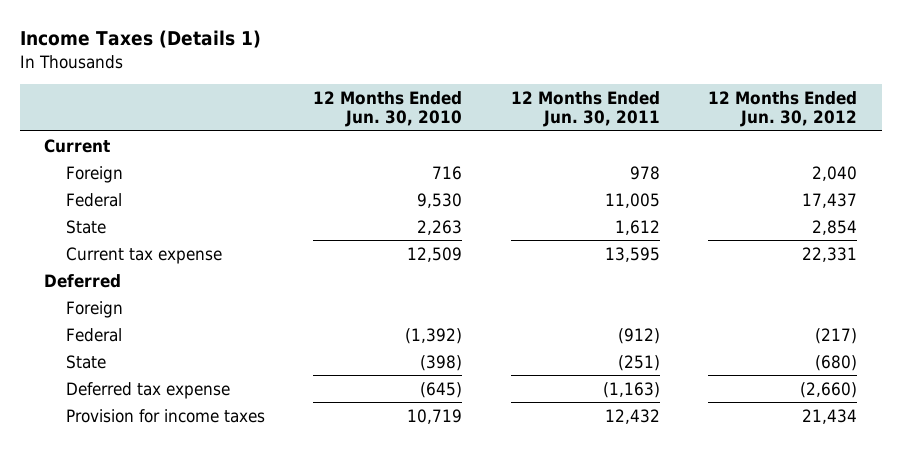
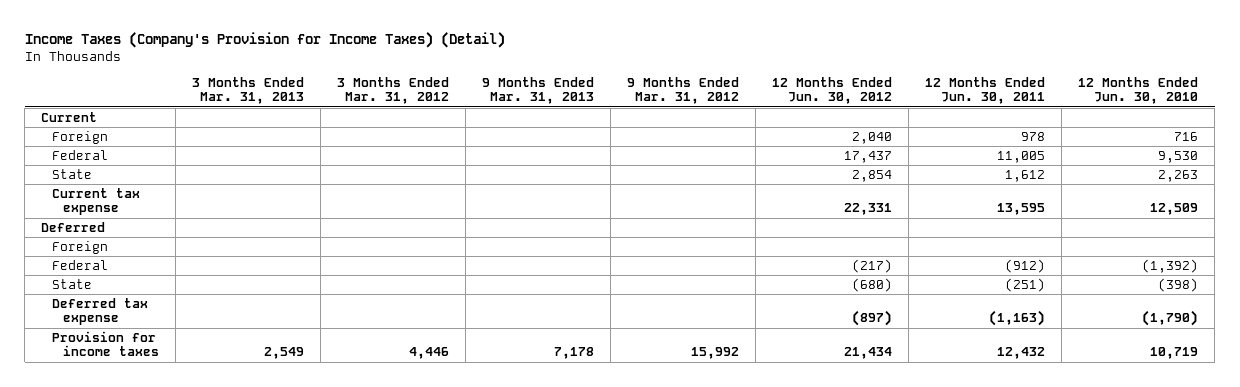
[19,30,261,49] Income Taxes (Details 1) -> [24,32,505,49] Income Taxes (Company's Provision for Income Taxes) (Detail)
none -> [192,76,305,105] 3 Months Ended Mar. 31, 2013
none -> [337,76,450,105] 3 Months Ended Mar. 31, 2012
none -> [482,76,595,105] 9 Months Ended Mar. 31, 2013
none -> [627,76,740,105] 9 Months Ended Mar. 31, 2012
[420,381,463,398] (645) -> [1142,310,1199,327] (1,790)
[800,381,858,398] (2,660) -> [852,310,893,327] (897)

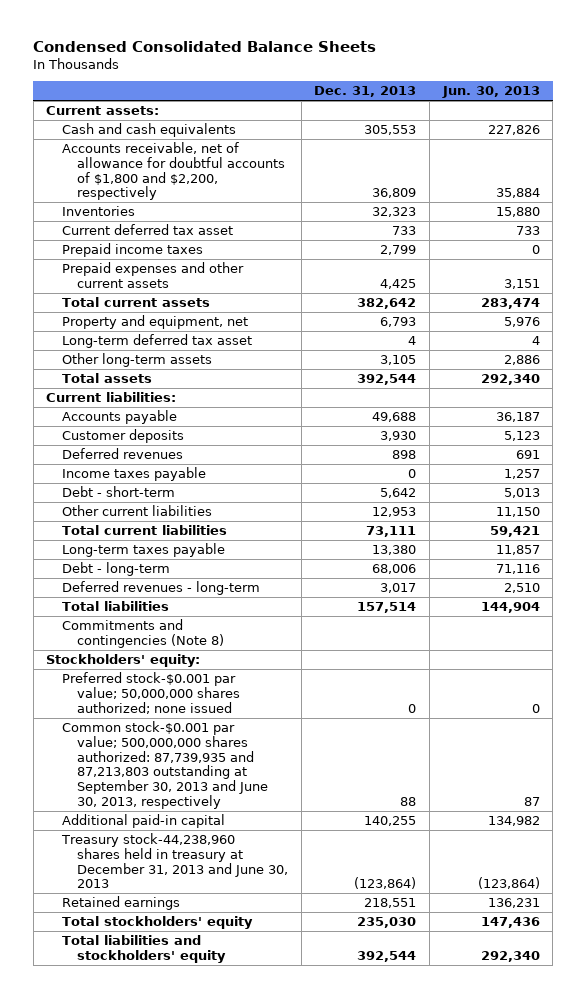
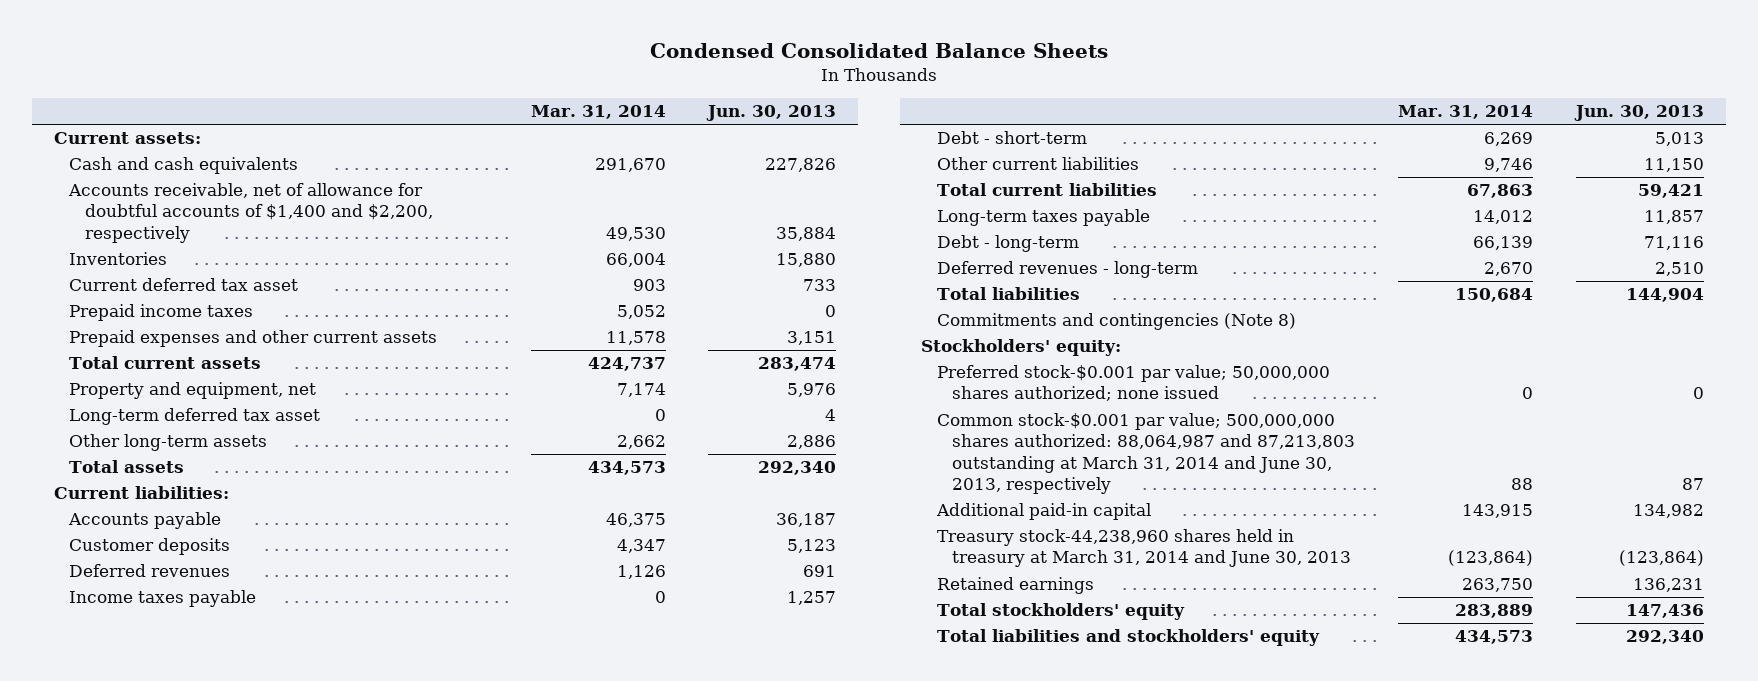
[314,86,417,98] Dec. 31, 2013 -> none
none -> [530,105,666,120] Mar. 31, 2014
[61,141,286,201] Accounts receivable, net of allowance for doubtful accounts of $1,800 and $2,200, respectively -> [68,183,433,243] Accounts receivable, net of allowance for doubtful accounts of $1,400 and $2,200, respectively
[61,720,269,810] Common stock-$0.001 par value; 500,000,000 shares authorized: 87,739,935 and 87,213,803 outstanding at September 30, 2013 and June 30, 2013, respectively -> [936,413,1356,494] Common stock-$0.001 par value; 500,000,000 shares authorized: 88,064,987 and 87,213,803 outstanding at March 31, 2014 and June 30, 2013, respectively
[60,832,289,889] Treasury stock-44,238,960 shares held in treasury at December 31, 2013 and June 30, 2013 -> [936,529,1352,568] Treasury stock-44,238,960 shares held in treasury at March 31, 2014 and June 30, 2013

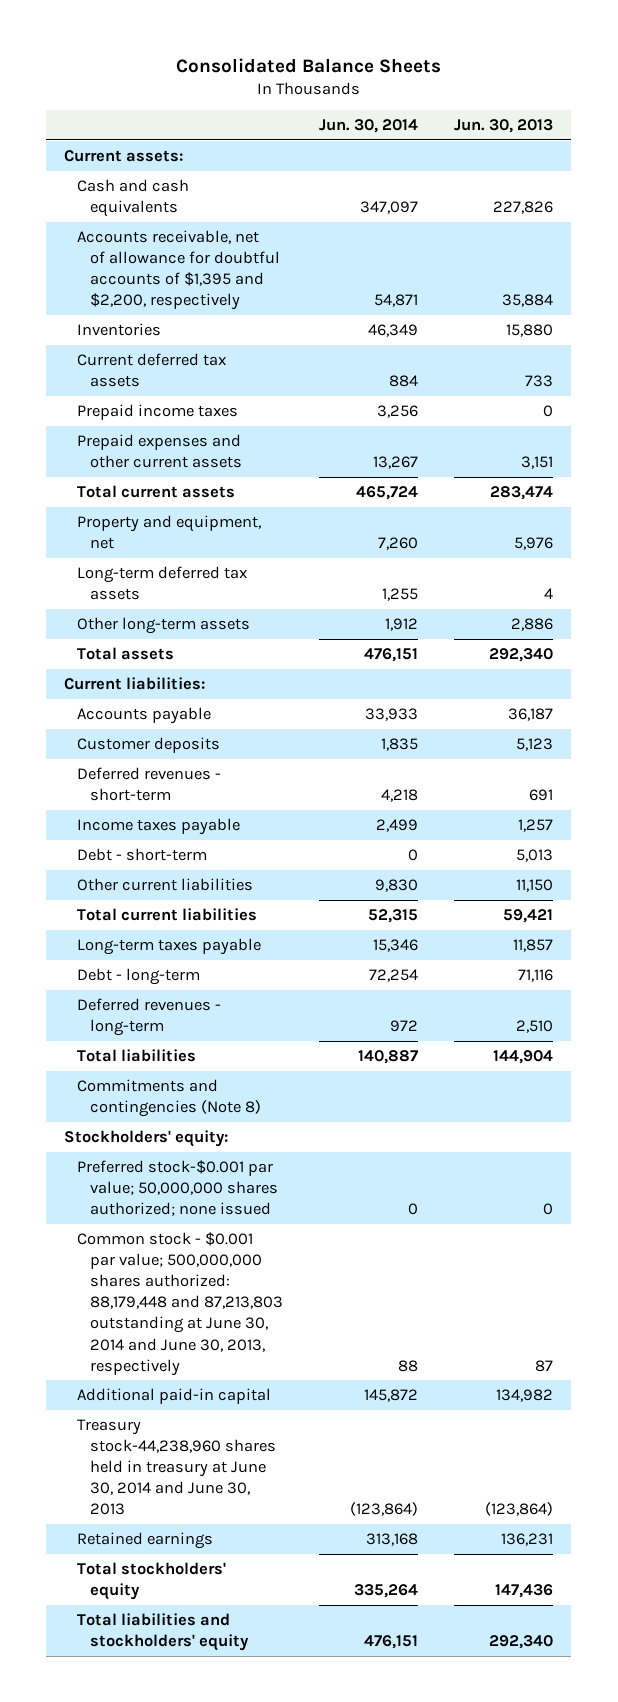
[649,43,1108,59] Condensed Consolidated Balance Sheets -> [175,57,441,73] Consolidated Balance Sheets
[530,105,666,120] Mar. 31, 2014 -> none
none -> [318,118,418,133] Jun. 30, 2014
[68,183,433,243] Accounts receivable, net of allowance for doubtful accounts of $1,400 and $2,200, respectively -> [76,230,280,311] Accounts receivable, net of allowance for doubtful accounts of $1,395 and $2,200, respectively
[69,278,299,292] Current deferred tax asset -> [76,353,226,388] Current deferred tax assets
[69,408,321,426] Long-term deferred tax asset -> [76,566,247,601] Long-term deferred tax assets
[69,564,231,578] Deferred revenues -> [76,767,221,802] Deferred revenues - short-term
[936,413,1356,494] Common stock-$0.001 par value; 500,000,000 shares authorized: 88,064,987 and 87,213,803 outstanding at March 31, 2014 and June 30, 2013, respectively -> [76,1232,283,1376] Common stock - $0.001 par value; 500,000,000 shares authorized: 88,179,448 and 87,213,803 outstanding at June 30, 2014 and June 30, 2013, respectively
[936,529,1352,568] Treasury stock-44,238,960 shares held in treasury at March 31, 2014 and June 30, 2013 -> [76,1419,276,1516] Treasury stock-44,238,960 shares held in treasury at June 30, 2014 and June 30, 2013

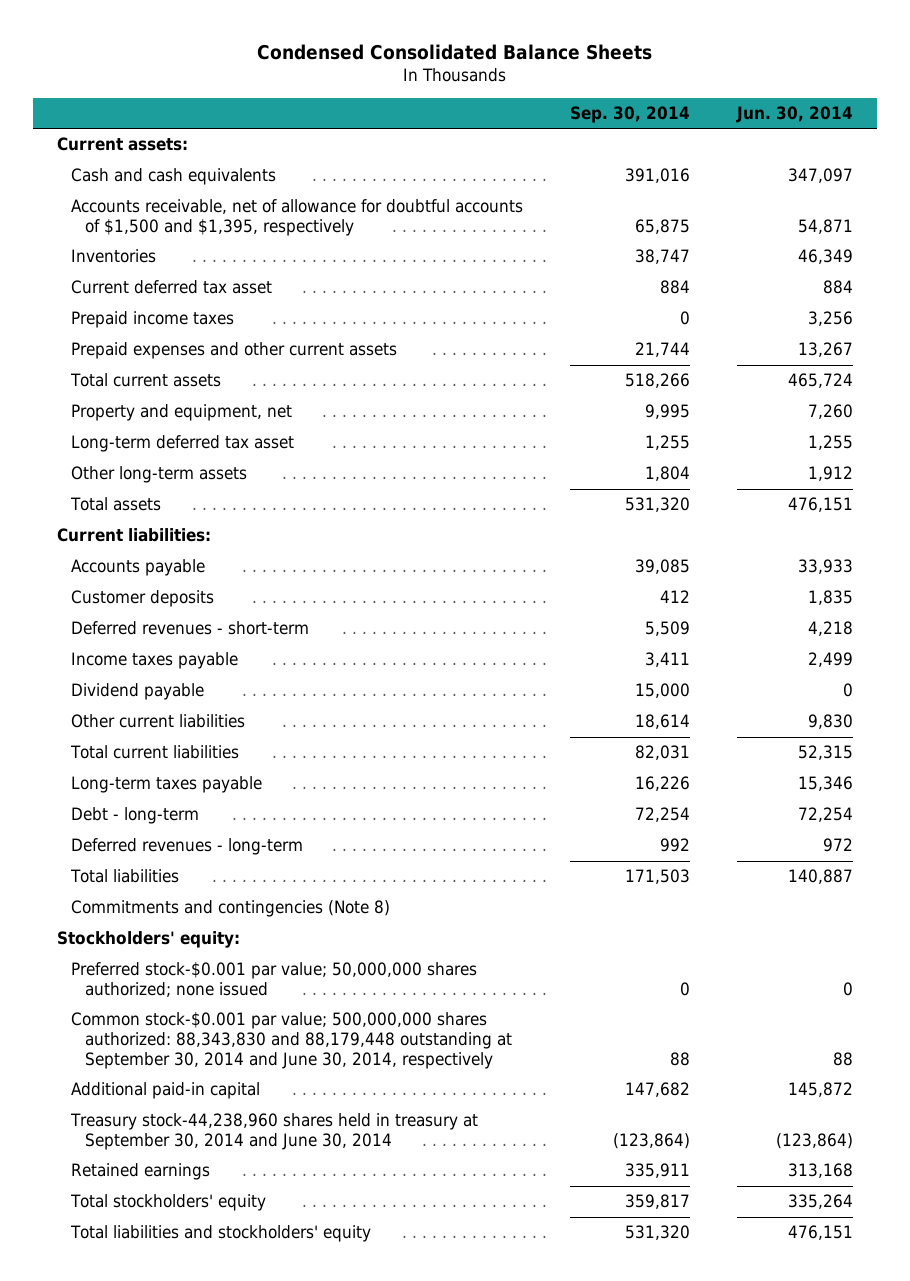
[175,57,441,73] Consolidated Balance Sheets -> [257,43,653,60] Condensed Consolidated Balance Sheets
[454,118,554,133] Jun. 30, 2013 -> none
none -> [570,106,691,124] Sep. 30, 2014
[76,230,280,311] Accounts receivable, net of allowance for doubtful accounts of $1,395 and $2,200, respectively -> [71,199,524,237] Accounts receivable, net of allowance for doubtful accounts of $1,500 and $1,395, respectively
[76,353,226,388] Current deferred tax assets -> [71,280,273,295] Current deferred tax asset
[76,566,247,601] Long-term deferred tax assets -> [71,435,295,453] Long-term deferred tax asset
[76,848,207,862] Debt - short-term -> none
none -> [71,683,205,701] Dividend payable
[76,1232,283,1376] Common stock - $0.001 par value; 500,000,000 shares authorized: 88,179,448 and 87,213,803 outstanding at June 30, 2014 and June 30, 2013, respectively -> [71,1012,513,1069] Common stock-$0.001 par value; 500,000,000 shares authorized: 88,343,830 and 88,179,448 outstanding at September 30, 2014 and June 30, 2014, respectively
[76,1419,276,1516] Treasury stock-44,238,960 shares held in treasury at June 30, 2014 and June 30, 2013 -> [70,1113,479,1151] Treasury stock-44,238,960 shares held in treasury at September 30, 2014 and June 30, 2014

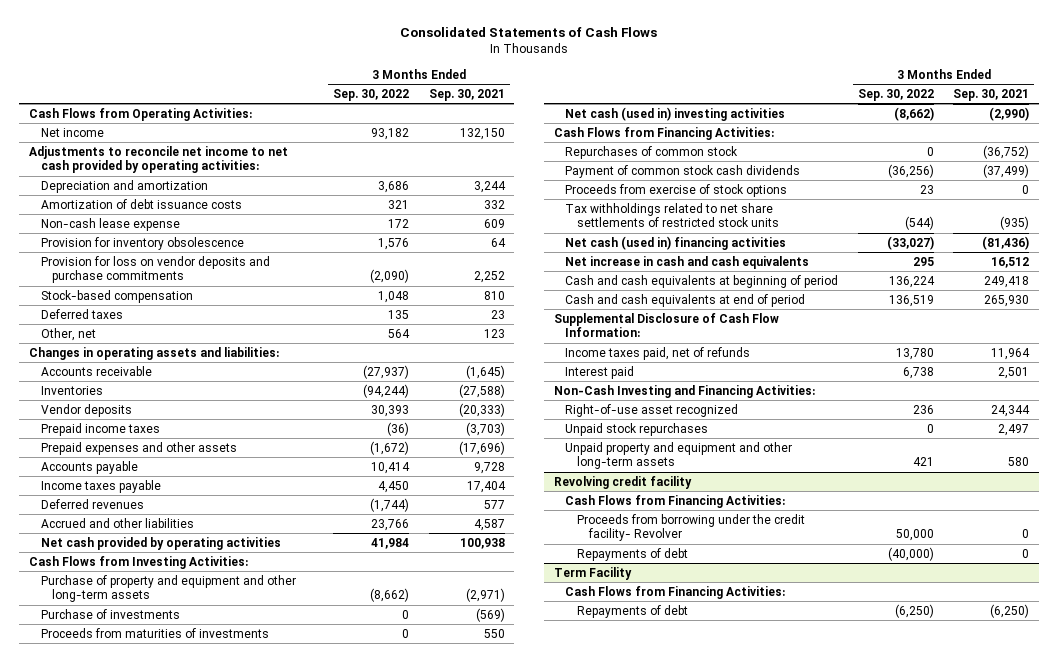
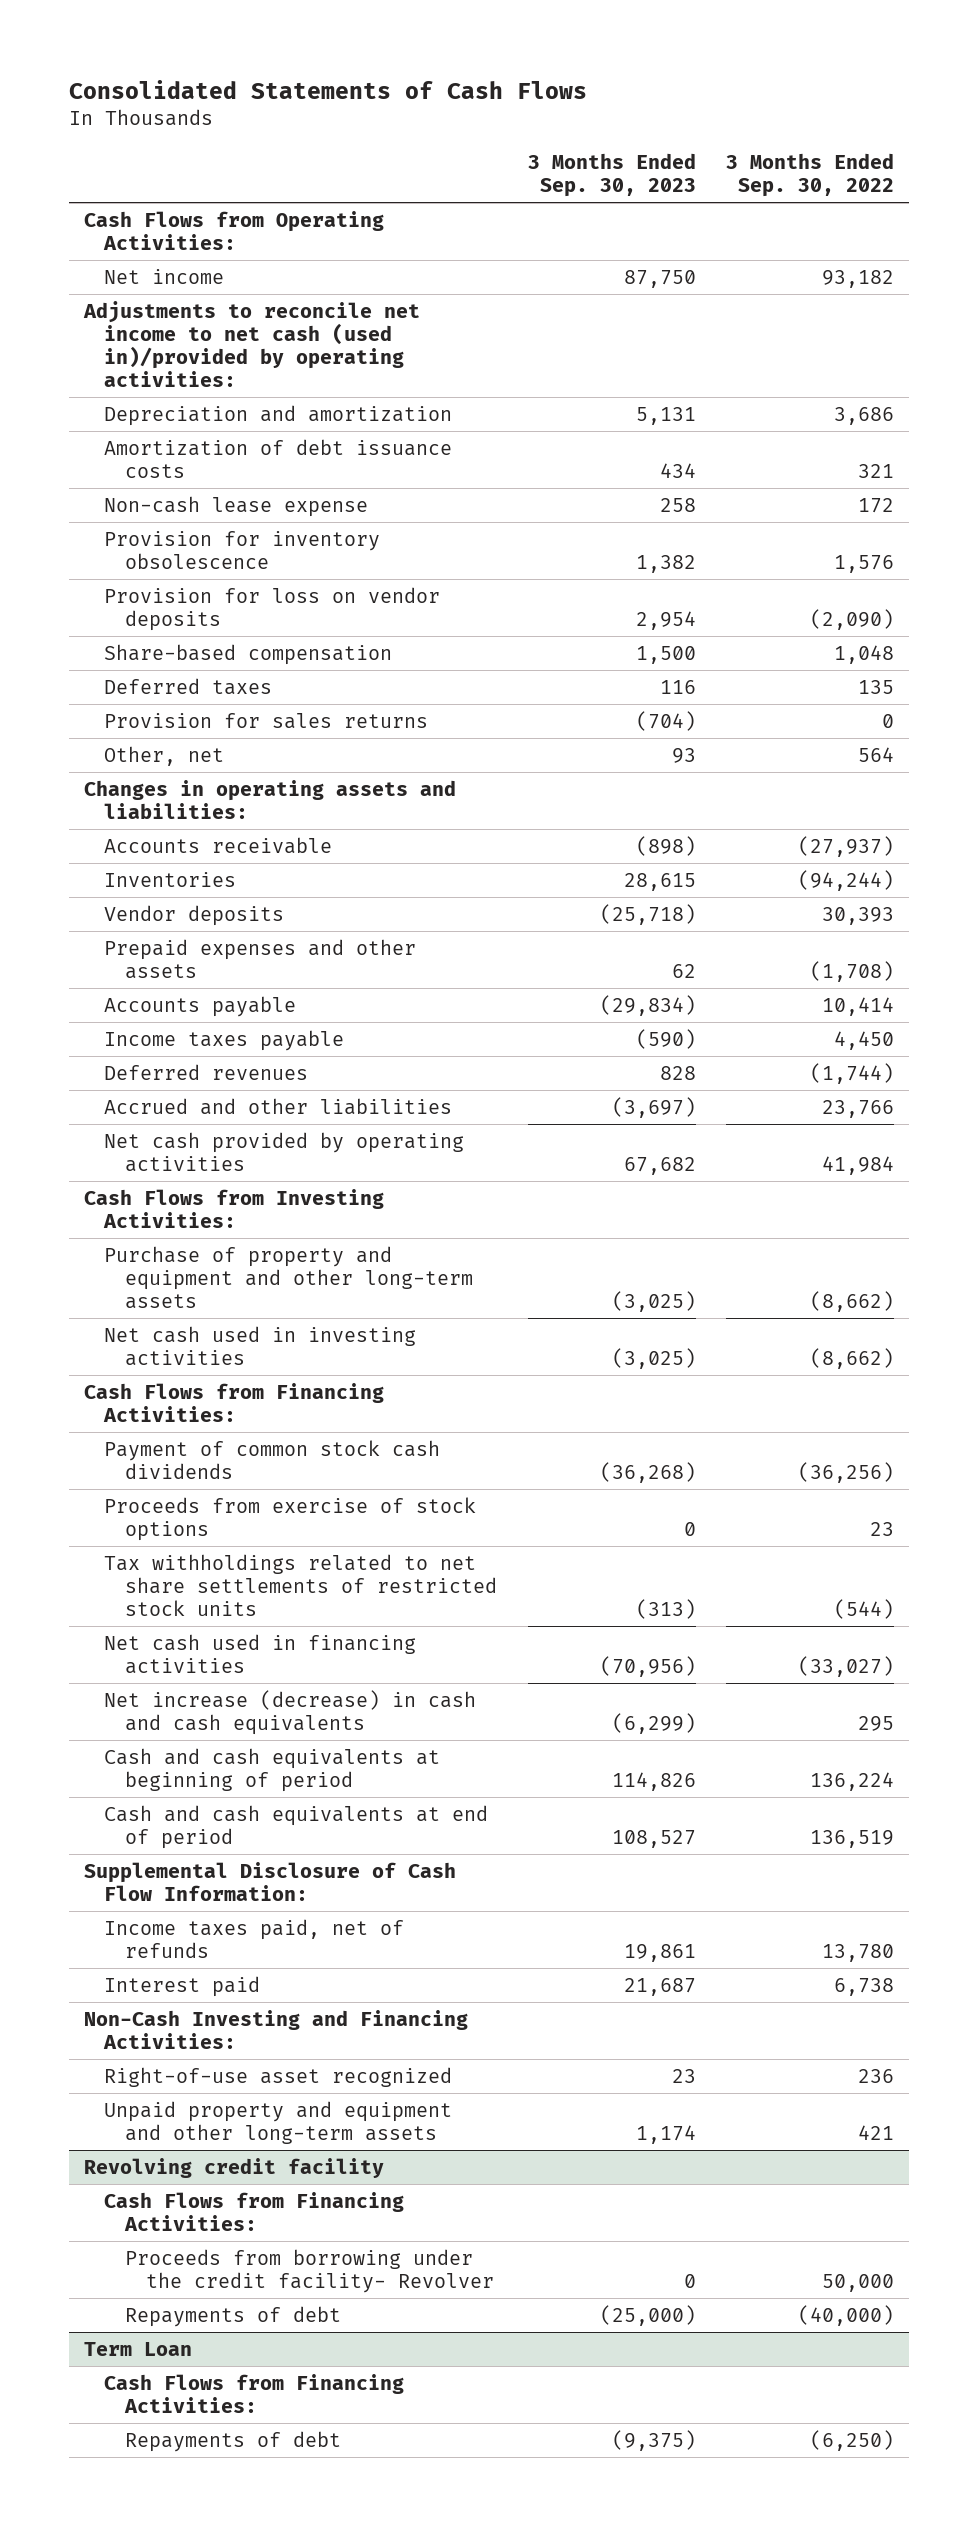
[428,88,505,101] Sep. 30, 2021 -> none
none -> [527,152,696,198] 3 Months Ended Sep. 30, 2023
[28,145,288,174] Adjustments to reconcile net income to net cash provided by operating activities: -> [82,300,420,388] Adjustments to reconcile net income to net cash (used in)/provided by operating activities:
[40,255,270,284] Provision for loss on vendor deposits and purchase commitments -> [104,586,441,631] Provision for loss on vendor deposits
[40,289,193,303] Stock-based compensation -> [104,643,393,665] Share-based compensation
none -> [104,712,429,729] Provision for sales returns
[40,422,160,436] Prepaid income taxes -> none
[370,440,410,455] (1,672) -> [810,960,895,982] (1,708)
[40,608,180,619] Purchase of investments -> none
[40,627,269,638] Proceeds from maturities of investments -> none
[565,106,786,121] Net cash (used in) investing activities -> [104,1325,417,1366] Net cash used in investing activities
[565,145,739,159] Repurchases of common stock -> none
[565,235,787,250] Net cash (used in) financing activities -> [104,1633,417,1674] Net cash used in financing activities
[565,255,810,269] Net increase in cash and cash equivalents -> [104,1689,477,1735] Net increase (decrease) in cash and cash equivalents
[565,422,709,436] Unpaid stock repurchases -> none
[553,566,632,580] Term Facility -> [83,2341,192,2356] Term Loan

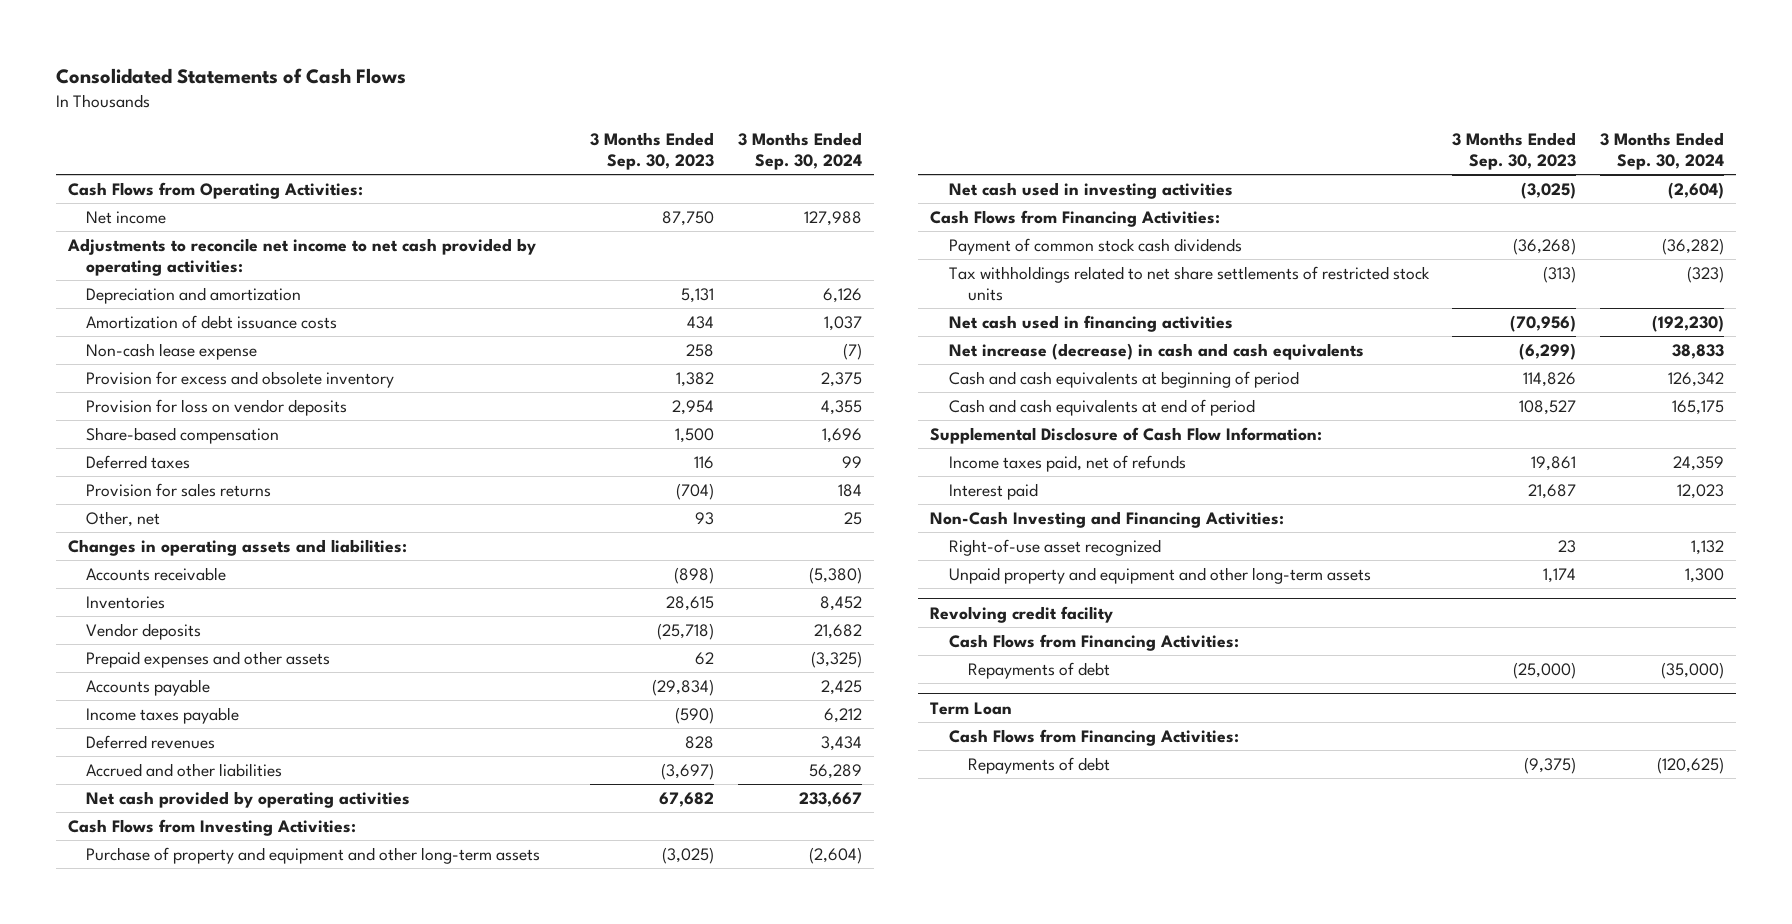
[726,152,895,198] 3 Months Ended Sep. 30, 2022 -> none
none -> [737,131,862,170] 3 Months Ended Sep. 30, 2024
[82,300,420,388] Adjustments to reconcile net income to net cash (used in)/provided by operating activities: -> [66,238,536,277] Adjustments to reconcile net income to net cash provided by operating activities:
[104,530,381,569] Provision for inventory obsolescence -> [86,371,395,389] Provision for excess and obsolete inventory
[104,1496,477,1541] Proceeds from exercise of stock options -> none
[125,2248,494,2293] Proceeds from borrowing under the credit facility- Revolver -> none

